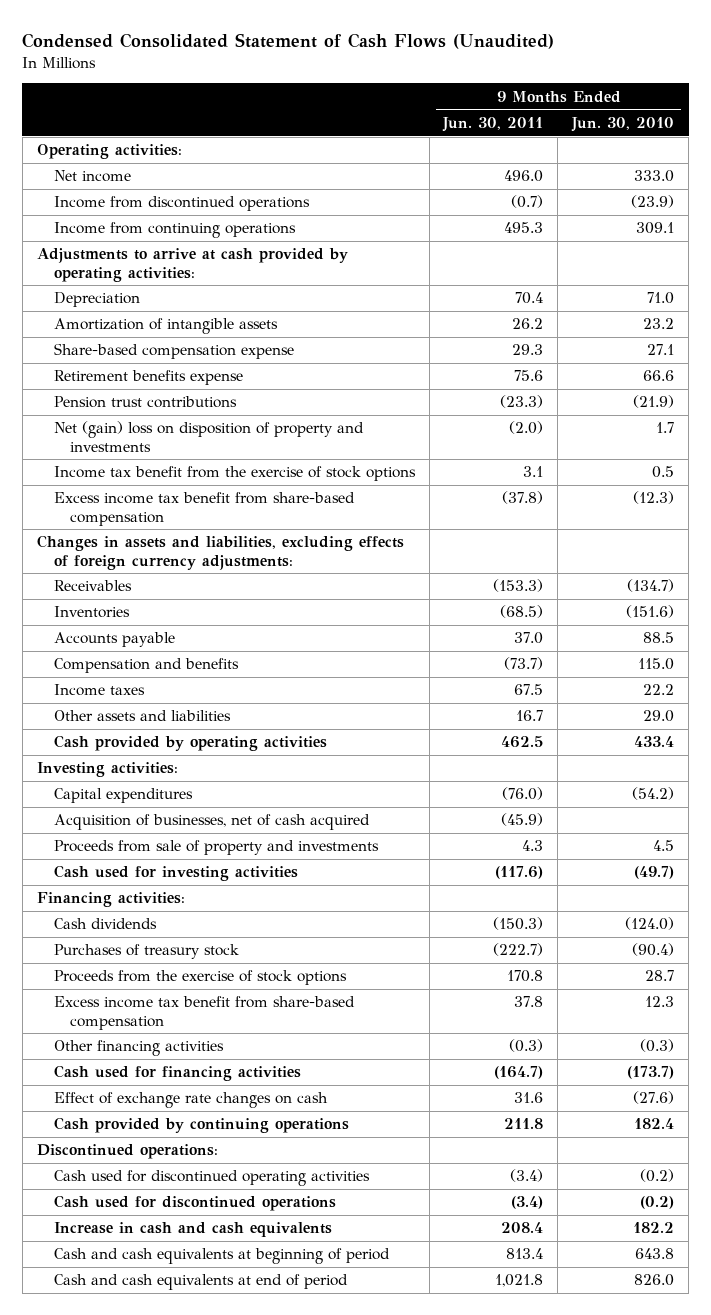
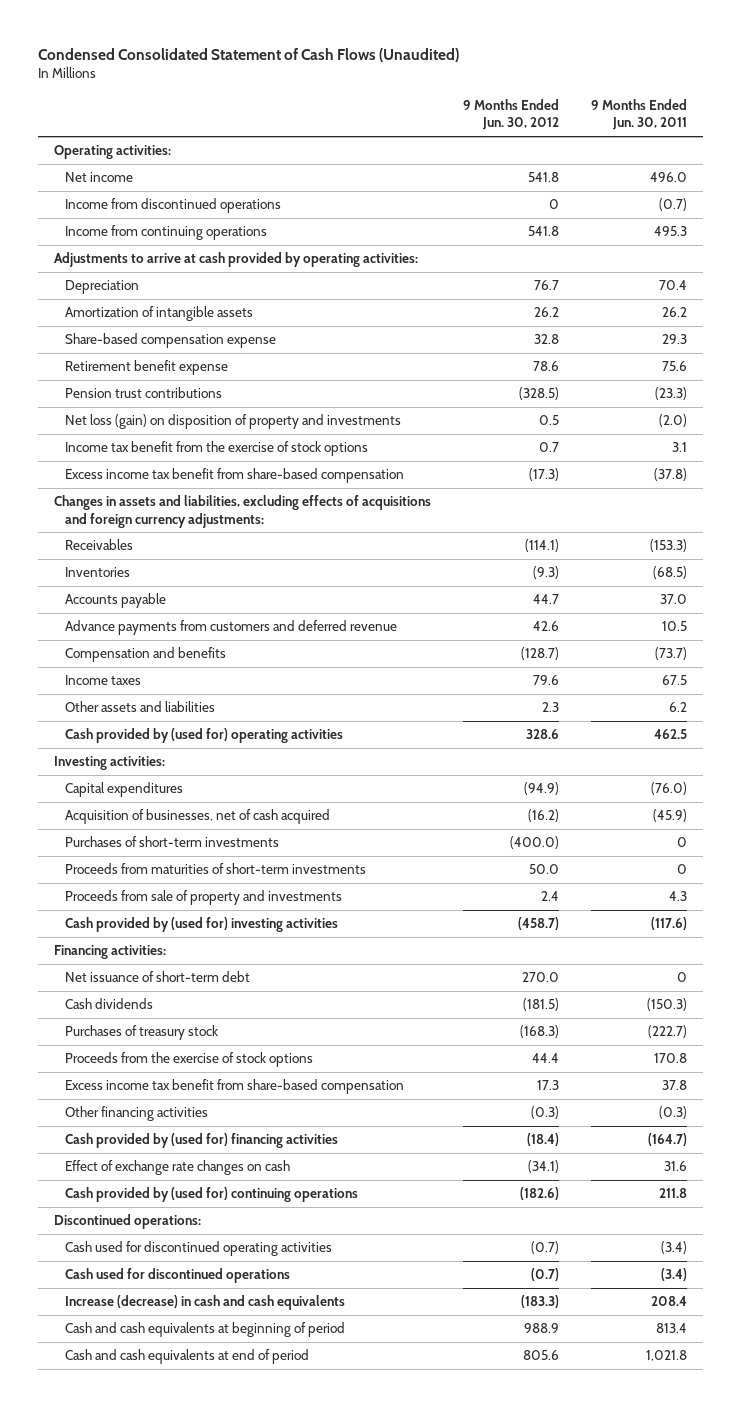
[571,116,675,132] Jun. 30, 2010 -> none
none -> [463,99,560,131] 9 Months Ended Jun. 30, 2012
[53,370,243,386] Retirement benefits expense -> [65,360,229,376] Retirement benefit expense
[53,421,364,452] Net (gain) loss on disposition of property and investments -> [65,414,402,430] Net loss (gain) on disposition of property and investments
[36,535,404,570] Changes in assets and liabilities, excluding effects of foreign currency adjustments: -> [54,495,432,528] Changes in assets and liabilities, excluding effects of acquisitions and foreign currency adjustments:
none -> [65,620,398,636] Advance payments from customers and deferred revenue
[516,710,544,722] 16.7 -> [668,702,687,713] 6.2
[53,735,327,752] Cash provided by operating activities -> [65,728,344,744] Cash provided by (used for) operating activities
none -> [65,836,280,848] Purchases of short-term investments
none -> [65,863,367,875] Proceeds from maturities of short-term investments
[53,865,298,882] Cash used for investing activities -> [65,917,339,933] Cash provided by (used for) investing activities
none -> [65,971,251,983] Net issuance of short-term debt
[53,1065,301,1082] Cash used for financing activities -> [65,1133,339,1149] Cash provided by (used for) financing activities
[53,1117,349,1134] Cash provided by continuing operations -> [65,1187,359,1203] Cash provided by (used for) continuing operations
[53,1222,332,1238] Increase in cash and cash equivalents -> [65,1295,346,1311] Increase (decrease) in cash and cash equivalents

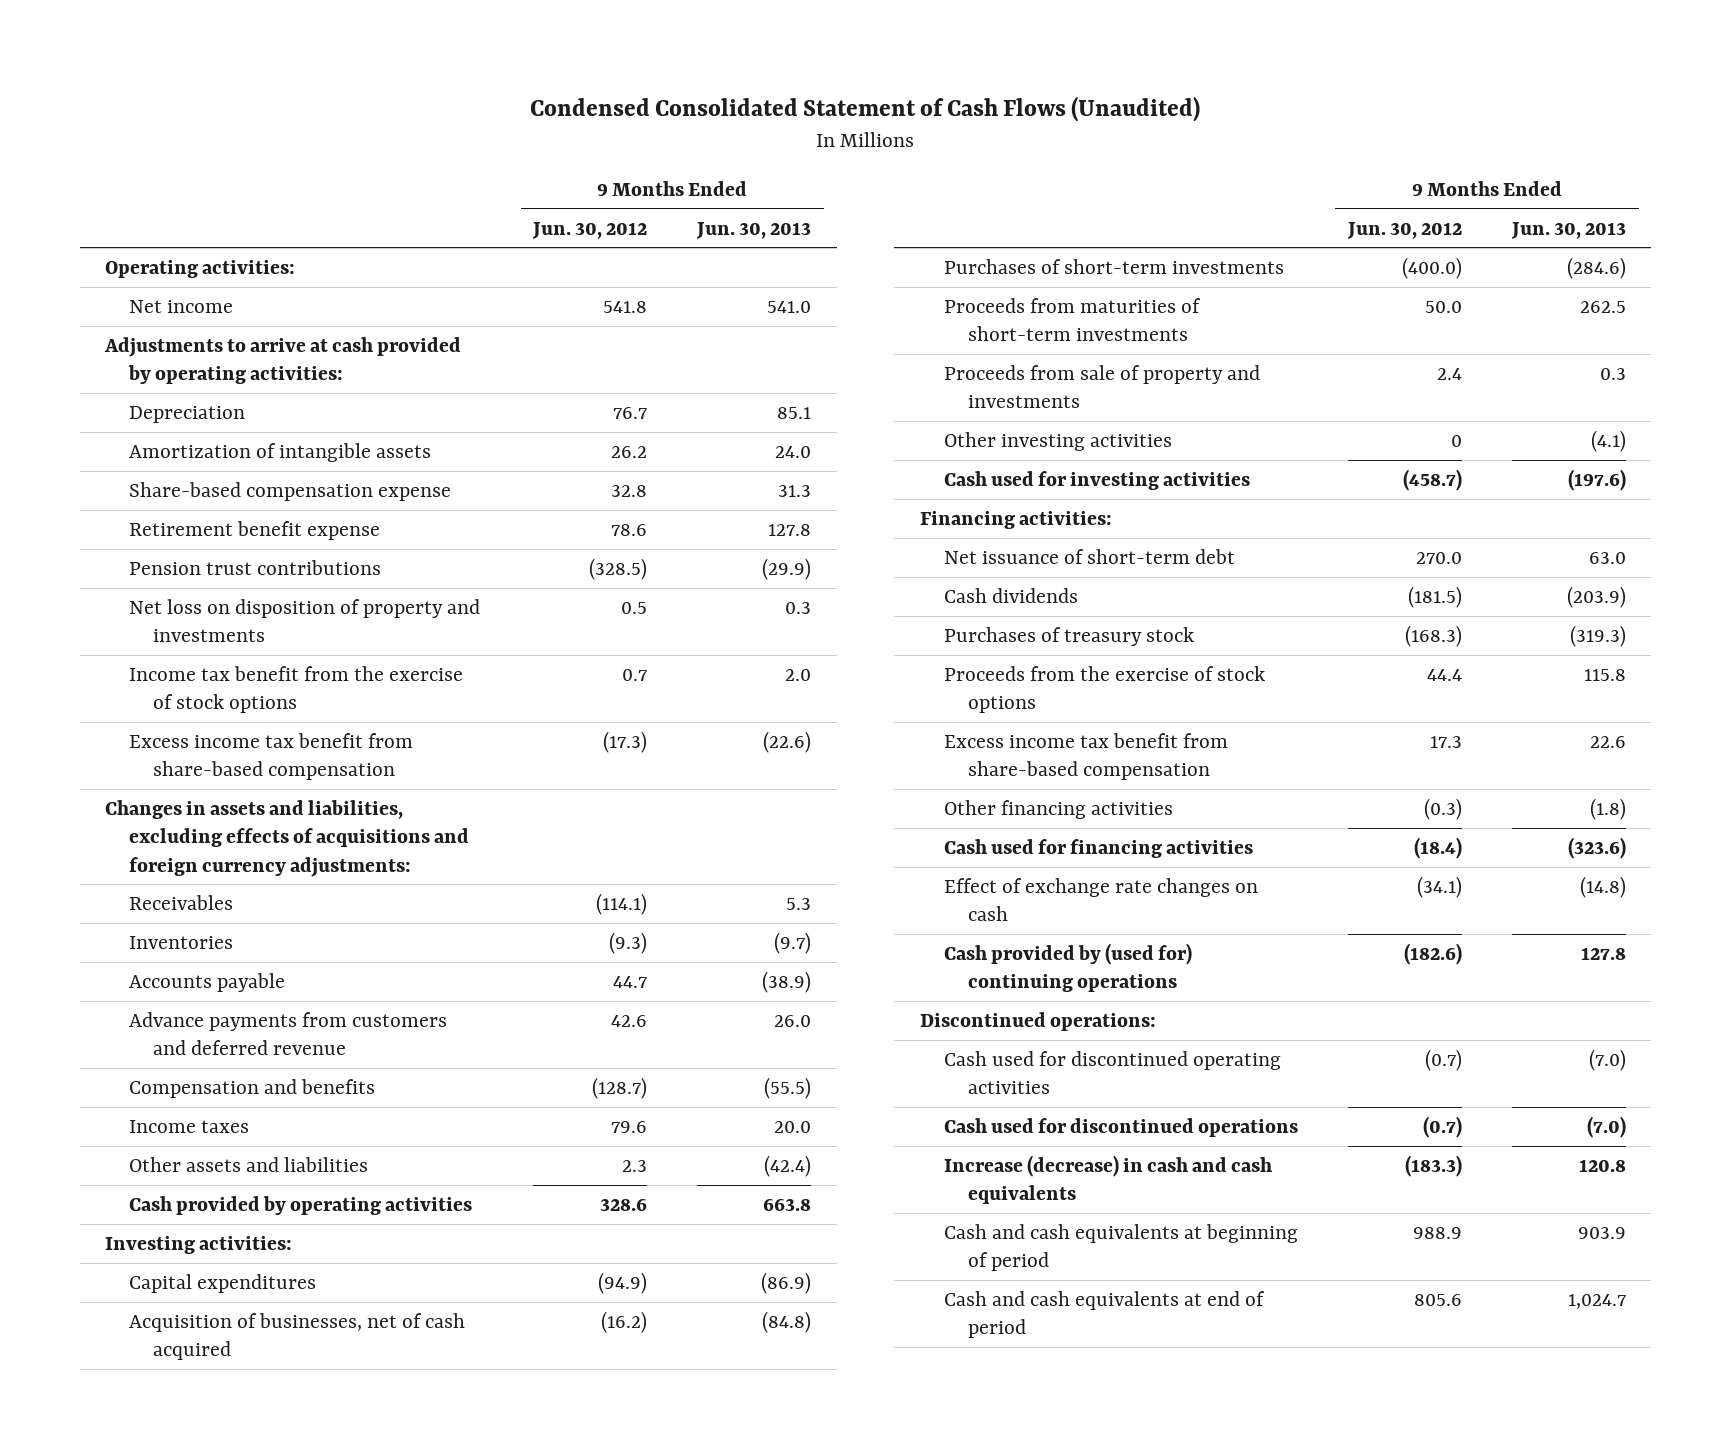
[590,99,687,131] 9 Months Ended Jun. 30, 2011 -> none
none -> [696,221,812,239] Jun. 30, 2013
[65,198,282,214] Income from discontinued operations -> none
[65,225,268,241] Income from continuing operations -> none
[65,414,402,430] Net loss (gain) on disposition of property and investments -> [129,598,481,643] Net loss on disposition of property and investments
[65,728,344,744] Cash provided by (used for) operating activities -> [129,1195,473,1215] Cash provided by operating activities
none -> [943,431,1172,451] Other investing activities
[65,917,339,933] Cash provided by (used for) investing activities -> [943,470,1250,490] Cash used for investing activities
[65,1133,339,1149] Cash provided by (used for) financing activities -> [943,838,1253,858] Cash used for financing activities

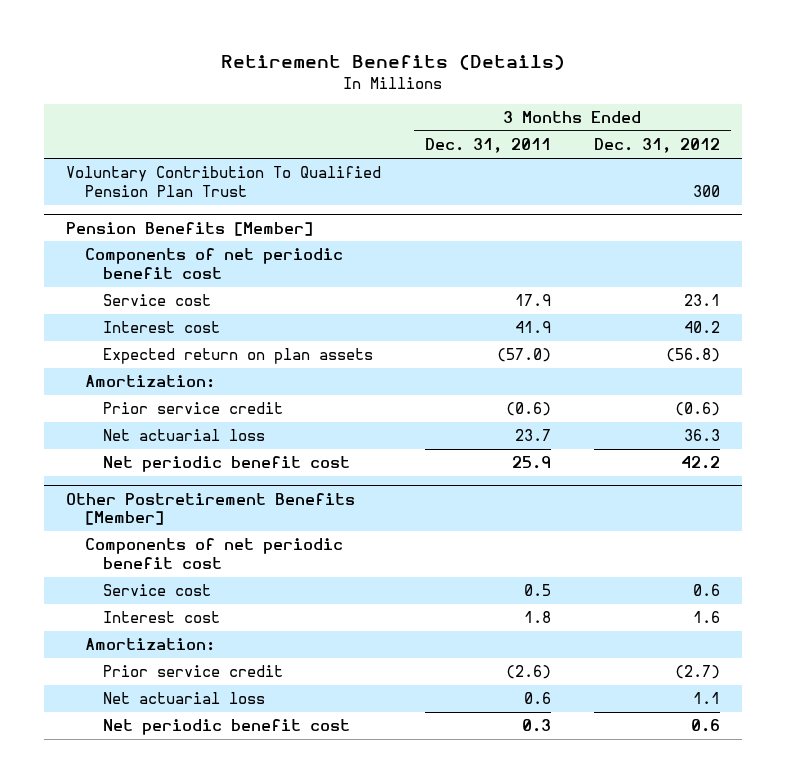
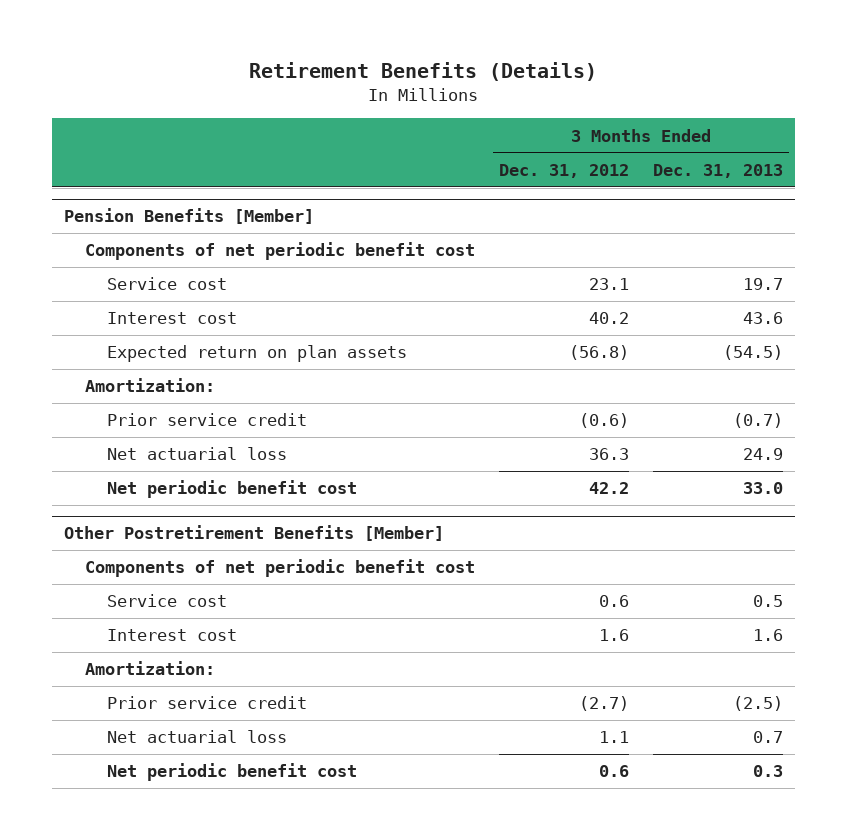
[424,138,551,154] Dec. 31, 2011 -> none
none -> [653,163,784,178] Dec. 31, 2013
[66,166,382,197] Voluntary Contribution To Qualified Pension Plan Trust -> none

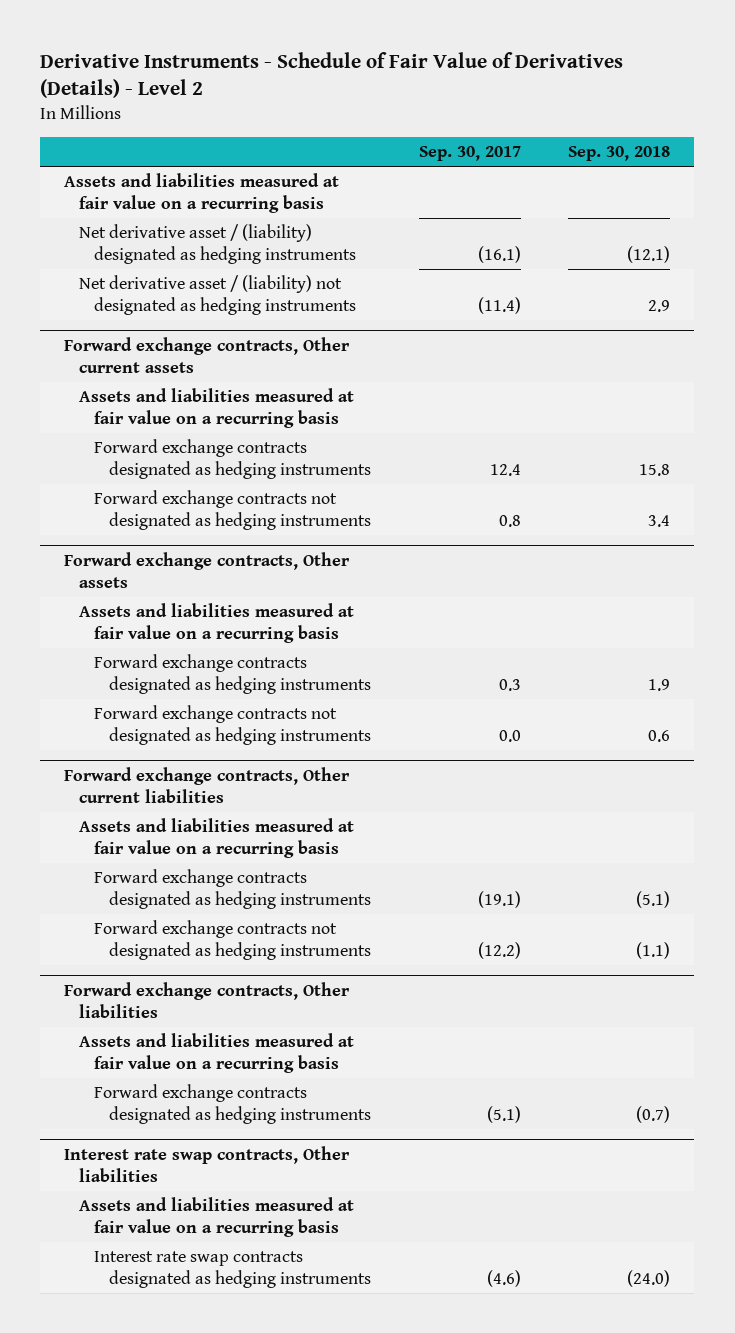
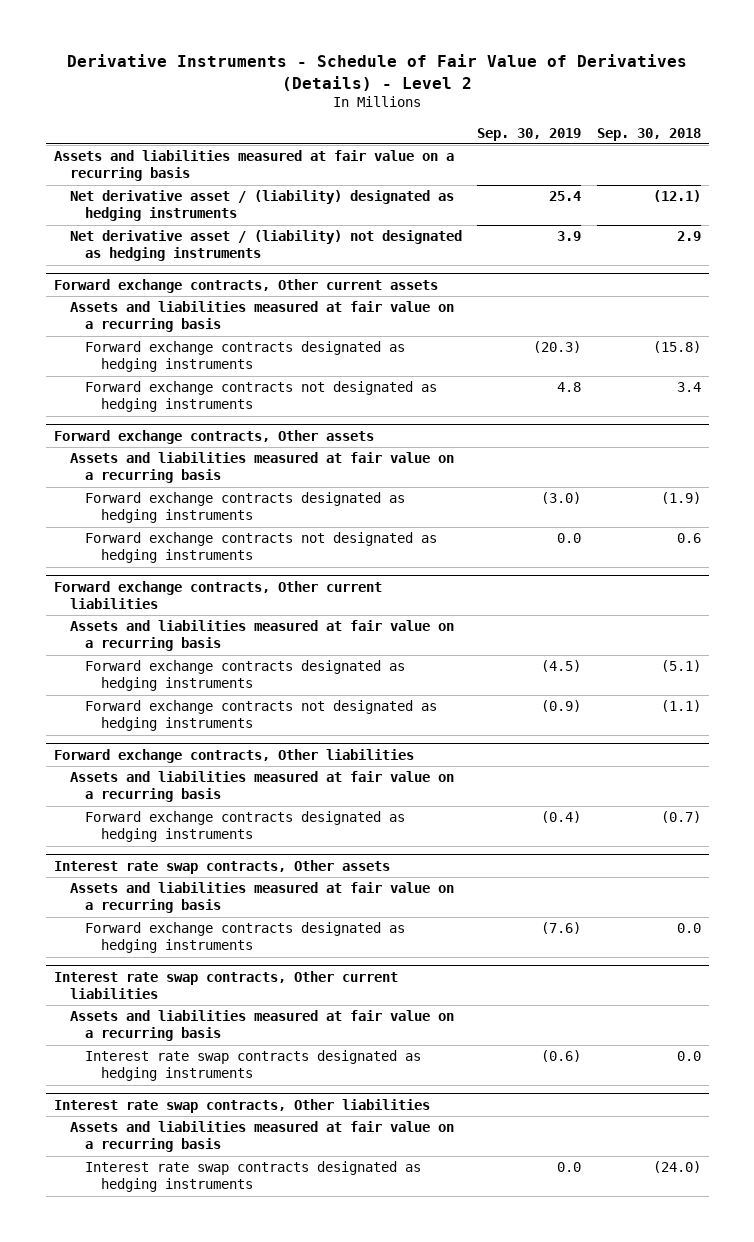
[418,146,521,162] Sep. 30, 2017 -> none
none -> [477,127,582,141] Sep. 30, 2019
[639,463,671,476] 15.8 -> [652,341,701,354] (15.8)
[648,678,671,691] 1.9 -> [660,492,701,505] (1.9)
none -> [53,859,390,874] Interest rate swap contracts, Other assets
none -> [69,882,454,914] Assets and liabilities measured at fair value on a recurring basis
none -> [85,922,406,954] Forward exchange contracts designated as hedging instruments
none -> [53,970,398,1000] Interest rate swap contracts, Other current liabilities
none -> [69,1010,454,1042] Assets and liabilities measured at fair value on a recurring basis
none -> [85,1050,422,1082] Interest rate swap contracts designated as hedging instruments

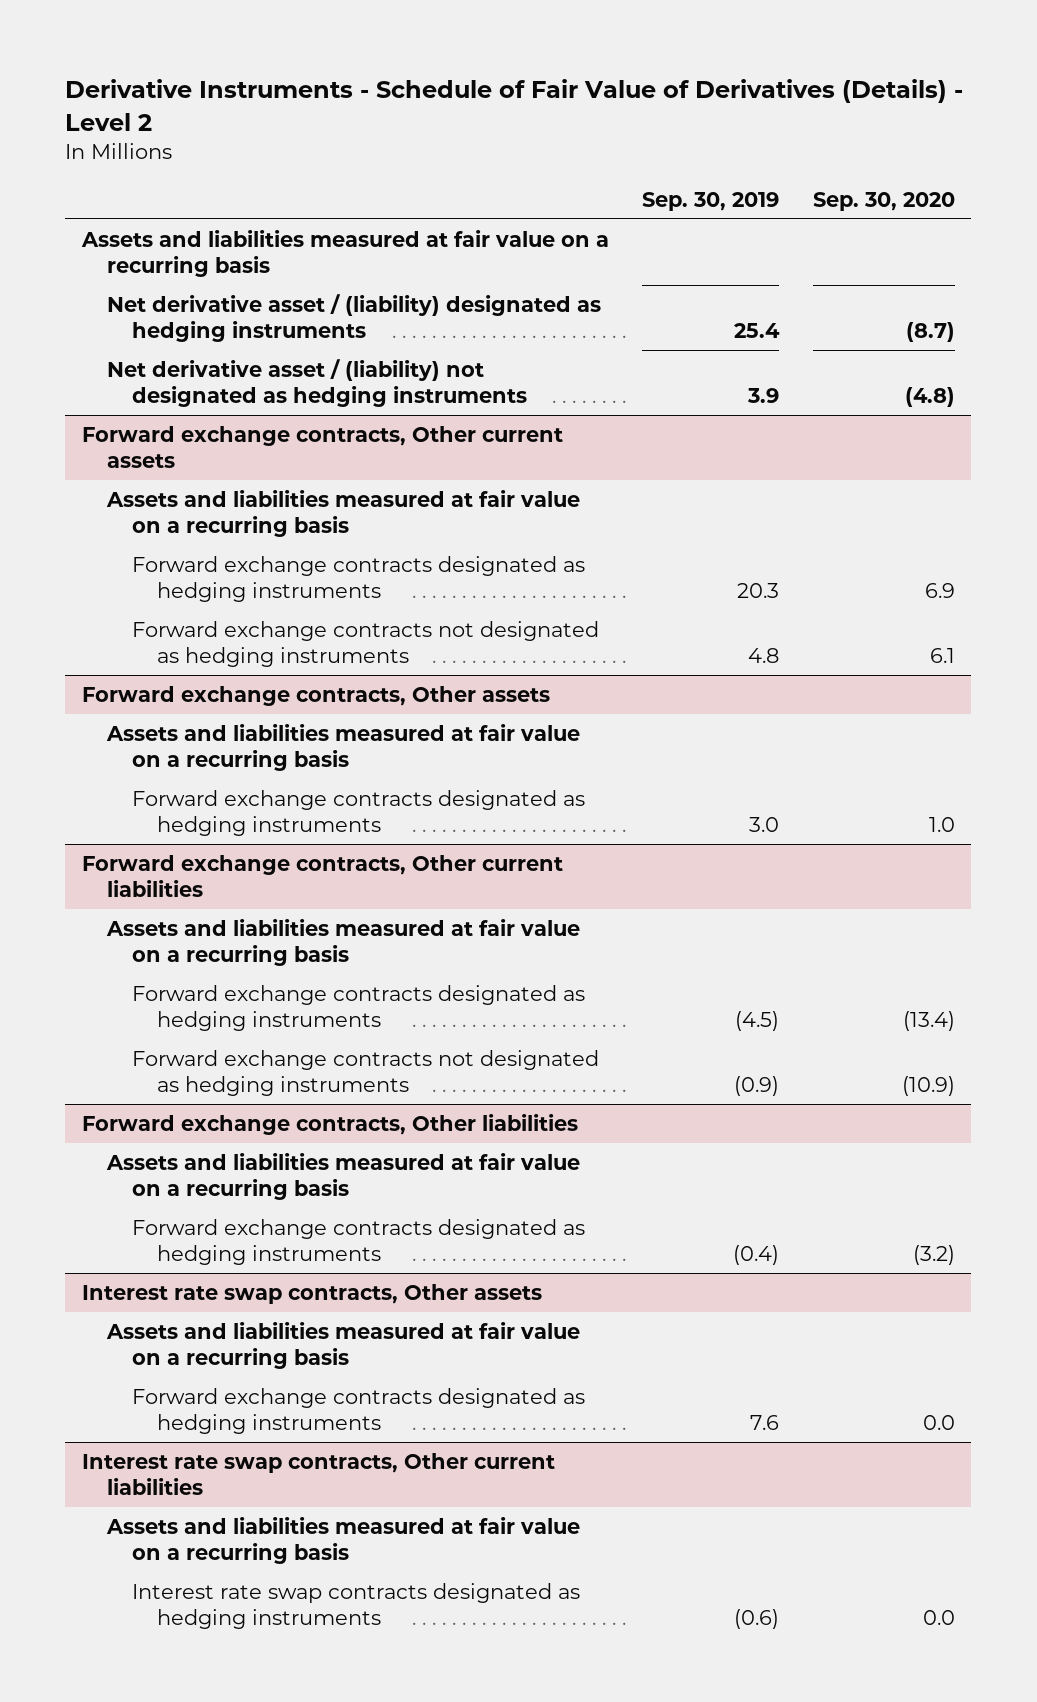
[596,127,701,141] Sep. 30, 2018 -> none
none -> [812,191,955,211] Sep. 30, 2020
[533,341,582,354] (20.3) -> [737,583,780,599] 20.3
[85,532,438,564] Forward exchange contracts not designated as hedging instruments -> none
[541,492,582,505] (3.0) -> [749,817,780,833] 3.0
[541,922,582,935] (7.6) -> [750,1415,780,1431] 7.6
[53,1098,430,1113] Interest rate swap contracts, Other liabilities -> none
[69,1121,454,1153] Assets and liabilities measured at fair value on a recurring basis -> none
[85,1161,422,1193] Interest rate swap contracts designated as hedging instruments -> none

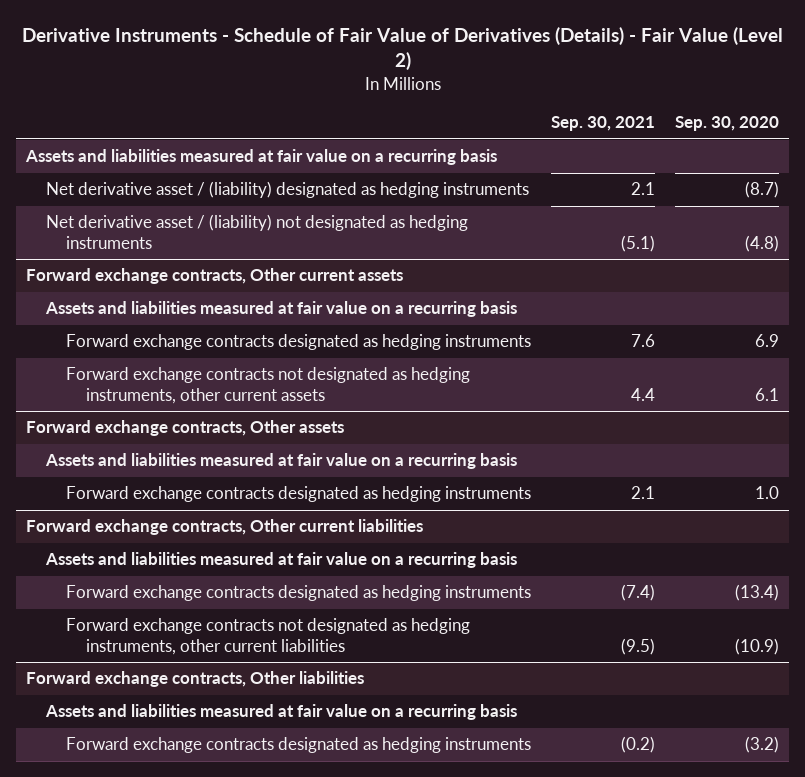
[65,78,964,131] Derivative Instruments - Schedule of Fair Value of Derivatives (Details) - Level 2 -> [21,26,783,71] Derivative Instruments - Schedule of Fair Value of Derivatives (Details) - Fair Value (Level 2)
[642,191,780,211] Sep. 30, 2019 -> none
none -> [550,116,655,132] Sep. 30, 2021
[131,620,599,668] Forward exchange contracts not designated as hedging instruments -> [65,367,470,404] Forward exchange contracts not designated as hedging instruments, other current assets
[131,1049,599,1097] Forward exchange contracts not designated as hedging instruments -> [65,618,470,655] Forward exchange contracts not designated as hedging instruments, other current liabilities
[81,1283,542,1304] Interest rate swap contracts, Other assets -> none
[105,1321,580,1370] Assets and liabilities measured at fair value on a recurring basis -> none
[131,1387,585,1435] Forward exchange contracts designated as hedging instruments -> none
[81,1452,555,1496] Interest rate swap contracts, Other current liabilities -> none
[105,1516,580,1565] Assets and liabilities measured at fair value on a recurring basis -> none
[131,1582,580,1630] Interest rate swap contracts designated as hedging instruments -> none

